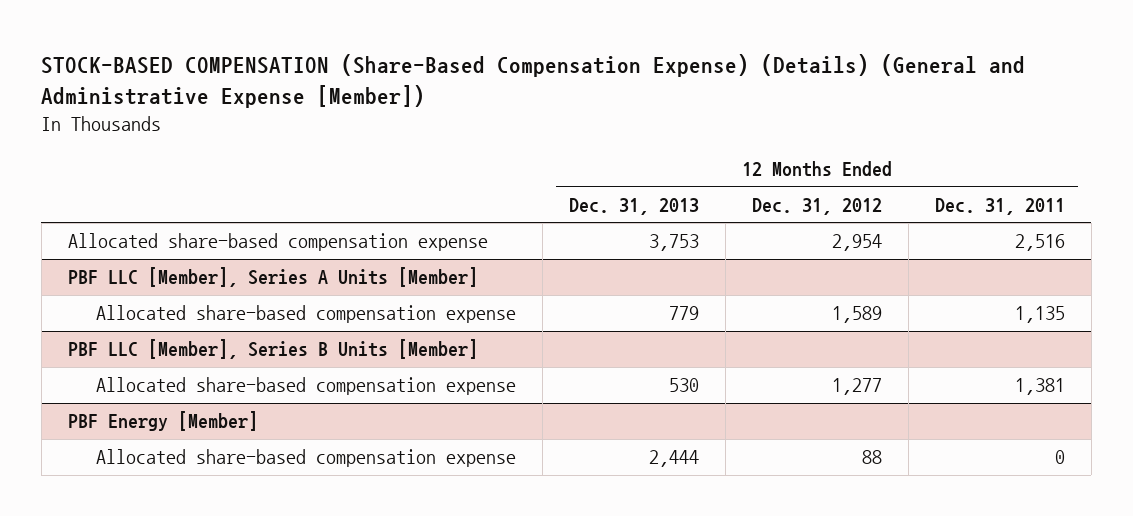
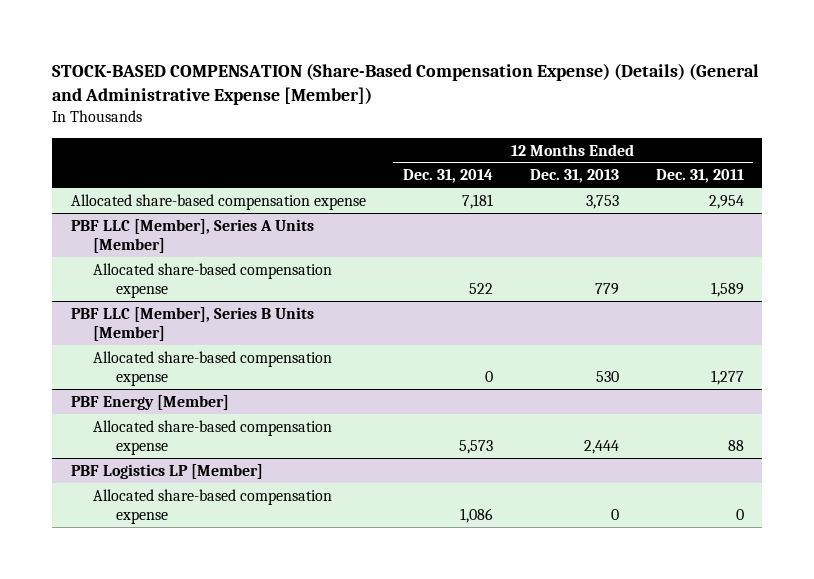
[752,197,883,215] Dec. 31, 2012 -> none
none -> [402,169,493,184] Dec. 31, 2014
[1014,234,1065,252] 2,516 -> [708,194,744,209] 2,954
[1014,306,1065,324] 1,135 -> [710,282,744,298] 1,589
[1014,378,1065,396] 1,381 -> [710,370,744,386] 1,277
[1054,450,1065,465] 0 -> [727,440,744,452] 88
none -> [70,463,263,479] PBF Logistics LP [Member]
none -> [93,488,333,525] Allocated share-based compensation expense

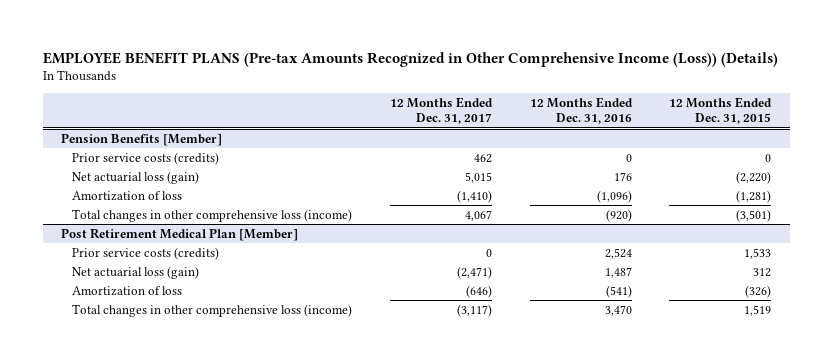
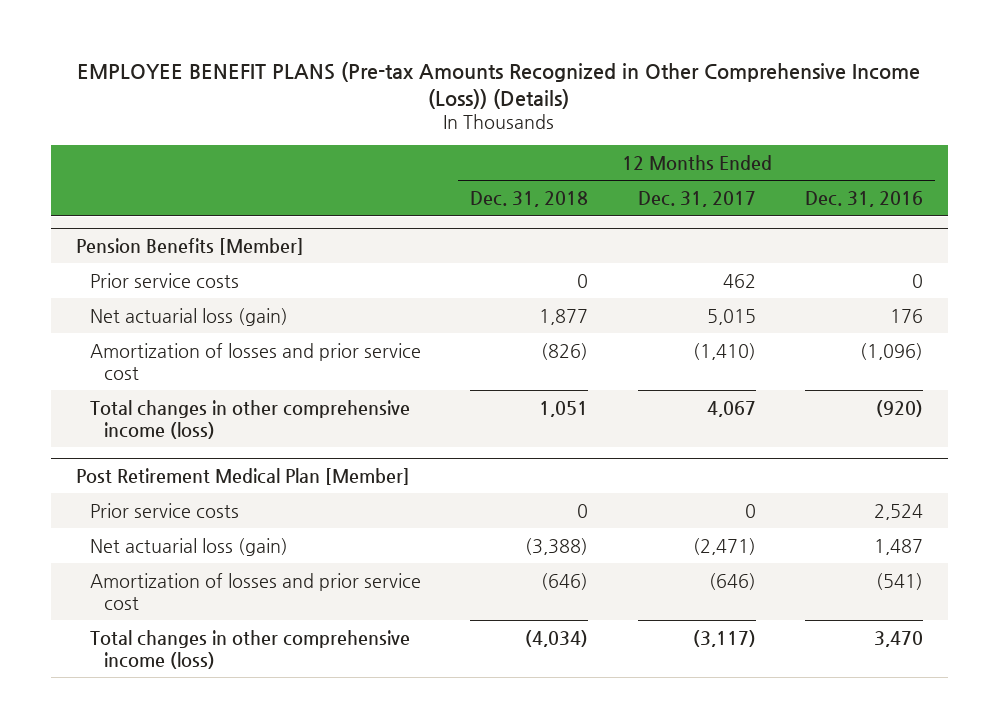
[669,96,773,125] 12 Months Ended Dec. 31, 2015 -> none
none -> [470,191,589,208] Dec. 31, 2018
[72,151,220,165] Prior service costs (credits) -> [89,272,239,288] Prior service costs
[72,190,183,201] Amortization of loss -> [89,342,421,380] Amortization of losses and prior service cost
[72,208,353,222] Total changes in other comprehensive loss (income) -> [89,399,410,439] Total changes in other comprehensive income (loss)
[72,246,220,260] Prior service costs (credits) -> [89,502,239,518] Prior service costs
[72,285,183,296] Amortization of loss -> [89,572,421,610] Amortization of losses and prior service cost
[72,303,353,317] Total changes in other comprehensive loss (income) -> [89,629,410,669] Total changes in other comprehensive income (loss)

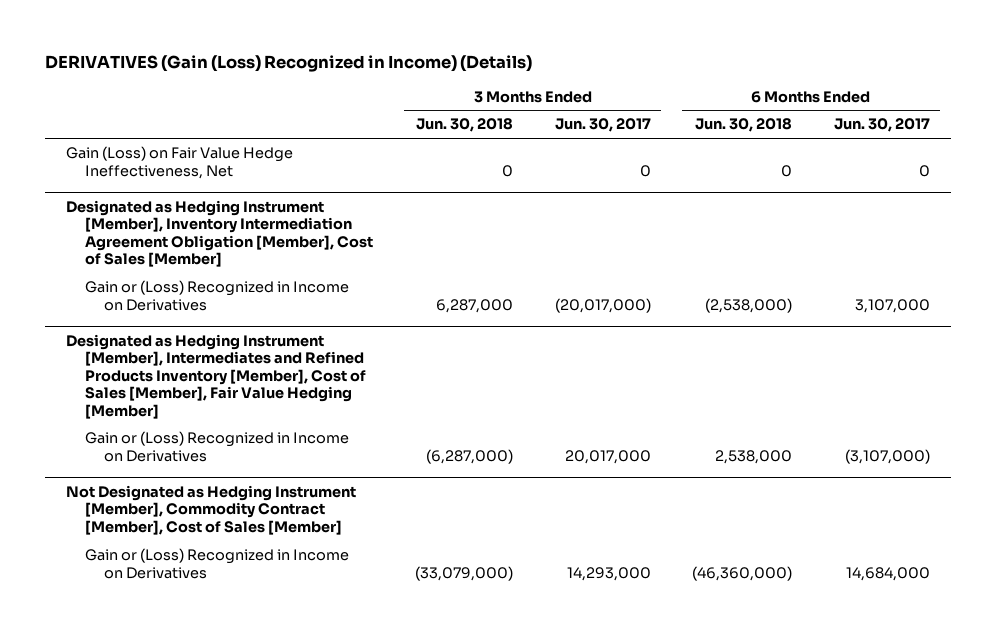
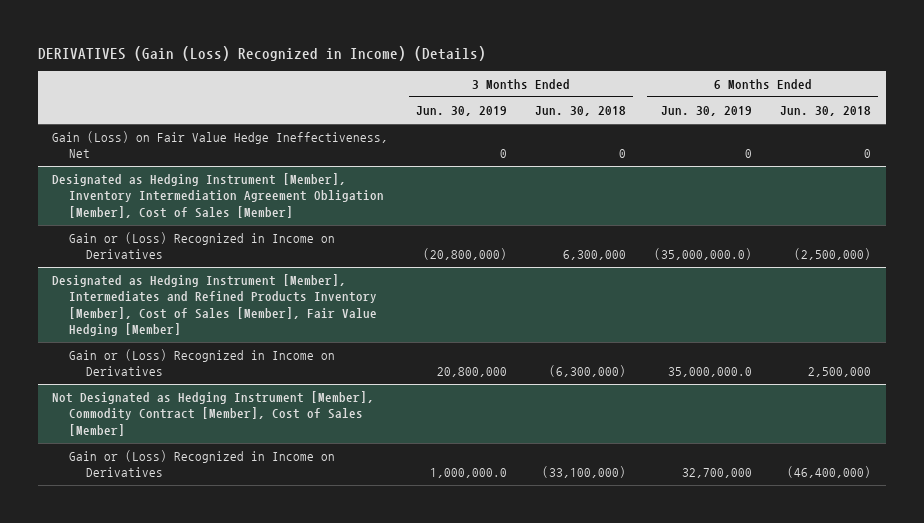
[554,118,651,133] Jun. 30, 2017 -> none
[833,118,930,133] Jun. 30, 2017 -> none
none -> [416,106,508,117] Jun. 30, 2019
none -> [661,106,753,117] Jun. 30, 2019
[435,298,513,313] 6,287,000 -> [563,250,627,261] 6,300,000
[705,297,793,313] (2,538,000) -> [794,248,872,261] (2,500,000)
[425,448,513,464] (6,287,000) -> [549,365,627,378] (6,300,000)
[715,449,793,464] 2,538,000 -> [808,367,872,378] 2,500,000
[414,565,513,581] (33,079,000) -> [542,466,627,479] (33,100,000)
[692,565,793,581] (46,360,000) -> [787,466,872,479] (46,400,000)

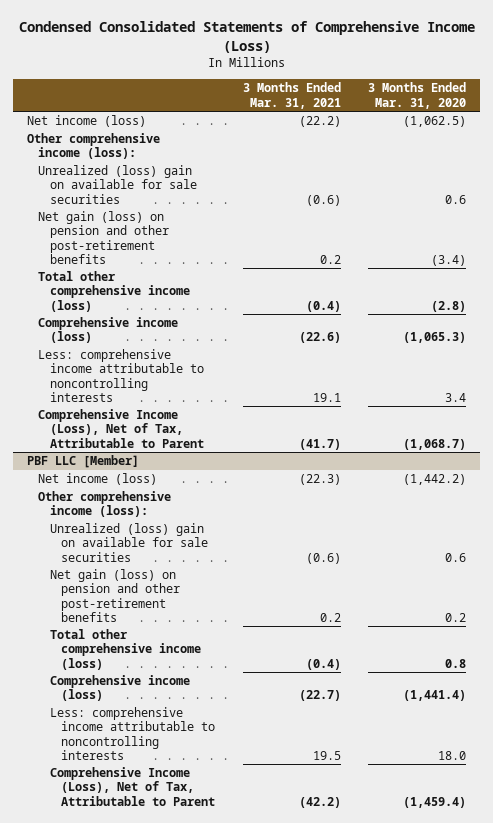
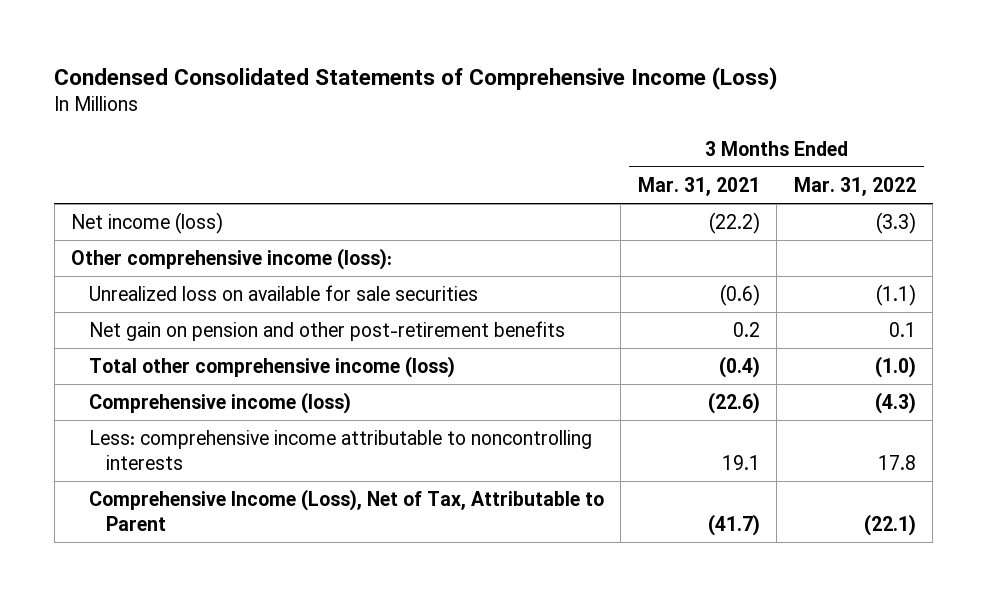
[368,82,467,109] 3 Months Ended Mar. 31, 2020 -> none
none -> [793,176,916,196] Mar. 31, 2022
[38,165,197,204] Unrealized (loss) gain on available for sale securities -> [88,284,478,301] Unrealized loss on available for sale securities
[38,211,169,264] Net gain (loss) on pension and other post-retirement benefits -> [88,320,565,341] Net gain on pension and other post-retirement benefits
[27,455,140,469] PBF LLC [Member] -> none
[38,473,158,486] Net income (loss) -> none
[38,491,172,518] Other comprehensive income (loss): -> none
[49,523,209,562] Unrealized (loss) gain on available for sale securities -> none
[49,569,181,622] Net gain (loss) on pension and other post-retirement benefits -> none
[49,629,202,670] Total other comprehensive income (loss) -> none
[49,675,190,702] Comprehensive income (loss) -> none
[49,707,216,760] Less: comprehensive income attributable to noncontrolling interests -> none
[49,767,216,806] Comprehensive Income (Loss), Net of Tax, Attributable to Parent -> none

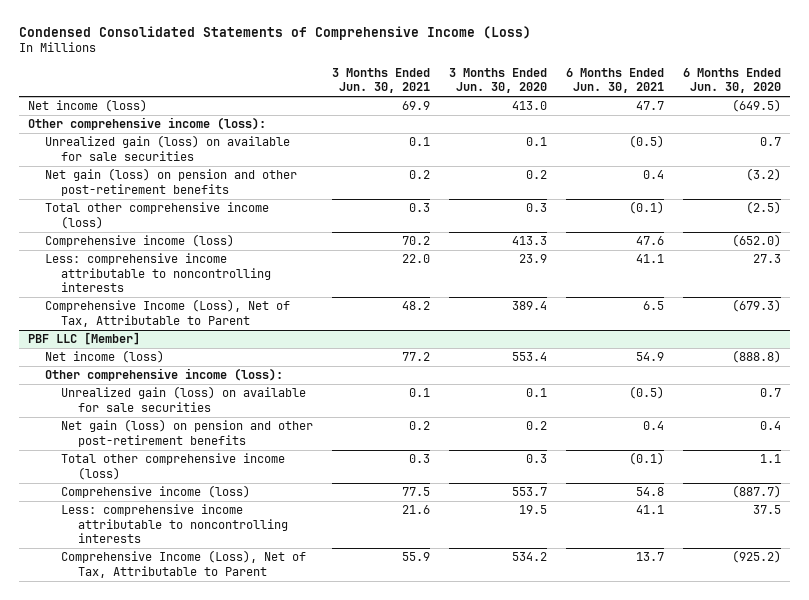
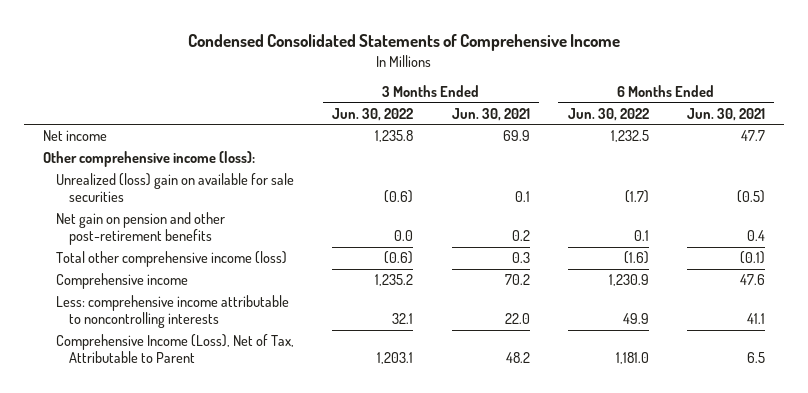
[18,25,531,40] Condensed Consolidated Statements of Comprehensive Income (Loss) -> [188,33,621,51] Condensed Consolidated Statements of Comprehensive Income
[448,67,547,94] 3 Months Ended Jun. 30, 2020 -> none
[682,67,781,94] 6 Months Ended Jun. 30, 2020 -> none
none -> [332,107,414,121] Jun. 30, 2022
none -> [567,107,649,121] Jun. 30, 2022
[28,99,148,113] Net income (loss) -> [43,130,108,142] Net income
[44,135,290,161] Unrealized gain (loss) on available for sale securities -> [56,173,295,203] Unrealized (loss) gain on available for sale securities
[44,168,297,196] Net gain (loss) on pension and other post-retirement benefits -> [56,212,226,246] Net gain on pension and other post-retirement benefits
[44,234,234,248] Comprehensive income (loss) -> [56,273,189,290] Comprehensive income
[28,332,141,346] PBF LLC [Member] -> none
[44,350,164,364] Net income (loss) -> none
[44,368,283,382] Other comprehensive income (loss): -> none
[61,386,307,412] Unrealized gain (loss) on available for sale securities -> none
[61,419,314,447] Net gain (loss) on pension and other post-retirement benefits -> none
[61,453,286,480] Total other comprehensive income (loss) -> none
[61,485,251,499] Comprehensive income (loss) -> none
[61,504,288,544] Less: comprehensive income attributable to noncontrolling interests -> none
[61,550,307,578] Comprehensive Income (Loss), Net of Tax, Attributable to Parent -> none

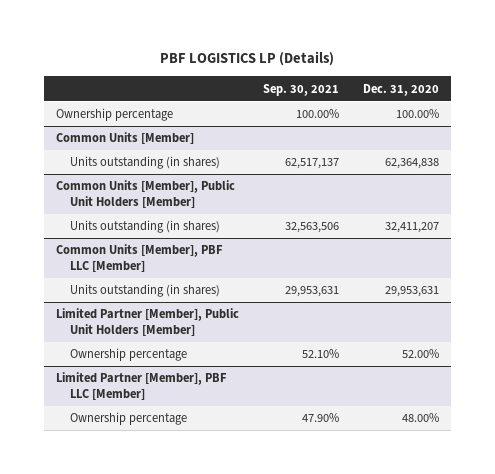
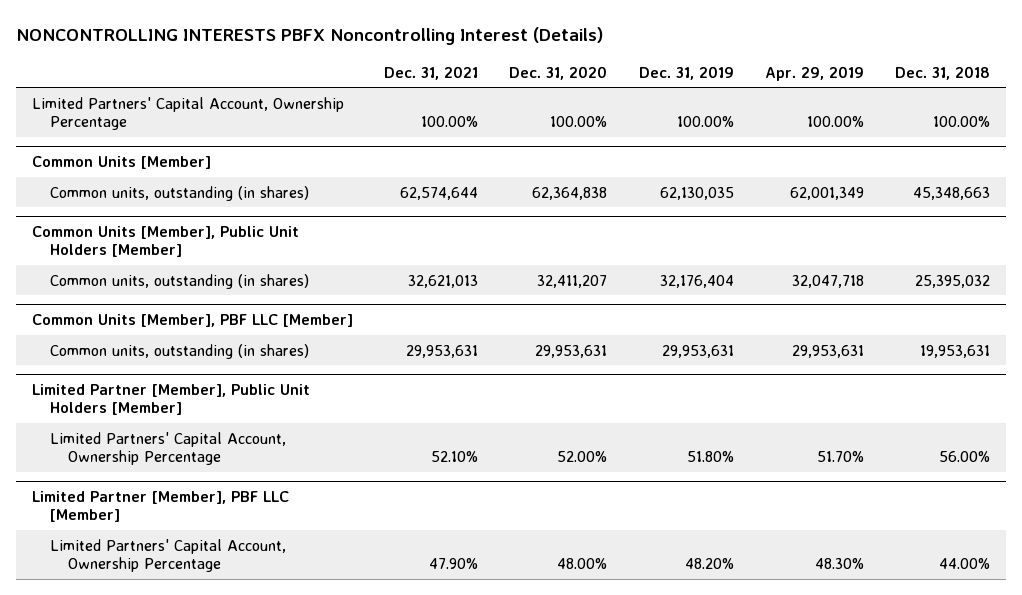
[160,51,335,67] PBF LOGISTICS LP (Details) -> [16,26,604,45] NONCONTROLLING INTERESTS PBFX Noncontrolling Interest (Details)
[262,83,339,96] Sep. 30, 2021 -> none
none -> [384,65,479,80] Dec. 31, 2021
none -> [638,65,734,80] Dec. 31, 2019
none -> [765,65,865,81] Apr. 29, 2019
none -> [895,65,991,80] Dec. 31, 2018
[55,108,173,122] Ownership percentage -> [31,96,344,131] Limited Partners' Capital Account, Ownership Percentage
[69,156,220,170] Units outstanding (in shares) -> [50,185,310,201] Common units, outstanding (in shares)
[69,220,220,234] Units outstanding (in shares) -> [50,273,310,289] Common units, outstanding (in shares)
[69,284,220,298] Units outstanding (in shares) -> [50,343,310,359] Common units, outstanding (in shares)
[69,348,187,362] Ownership percentage -> [50,431,287,466] Limited Partners' Capital Account, Ownership Percentage
[69,412,187,426] Ownership percentage -> [50,538,287,573] Limited Partners' Capital Account, Ownership Percentage

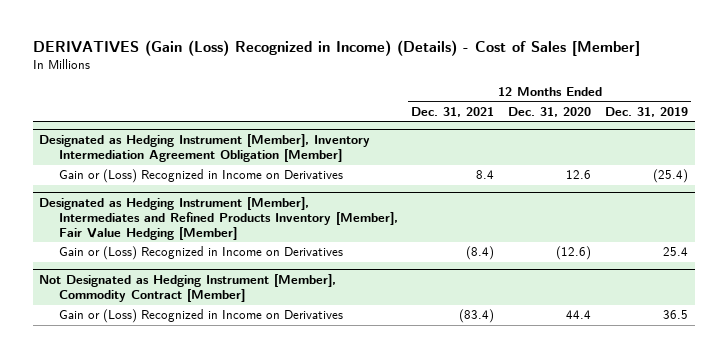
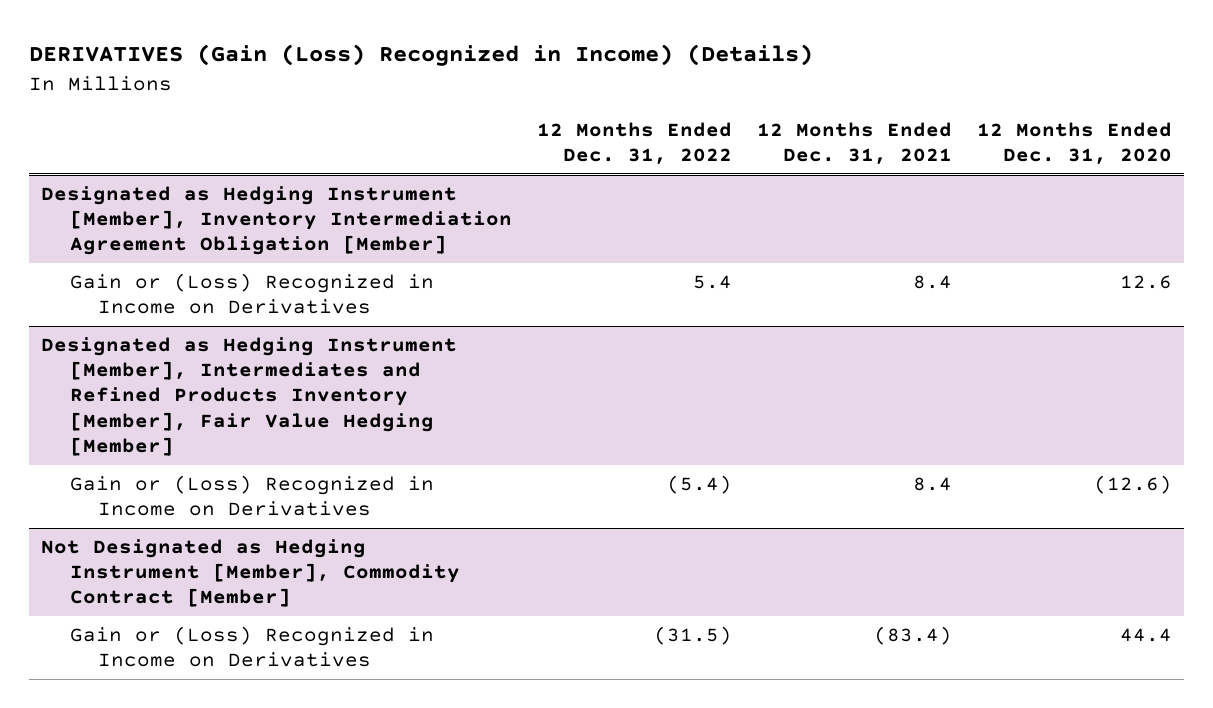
[32,39,640,56] DERIVATIVES (Gain (Loss) Recognized in Income) (Details) - Cost of Sales [Member] -> [28,44,813,67] DERIVATIVES (Gain (Loss) Recognized in Income) (Details)
[604,106,688,117] Dec. 31, 2019 -> none
none -> [536,121,732,165] 12 Months Ended Dec. 31, 2022
[466,246,495,261] (8.4) -> [912,477,952,492] 8.4

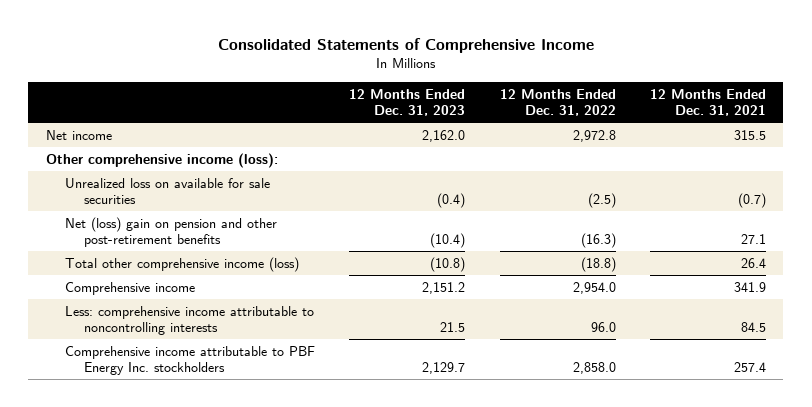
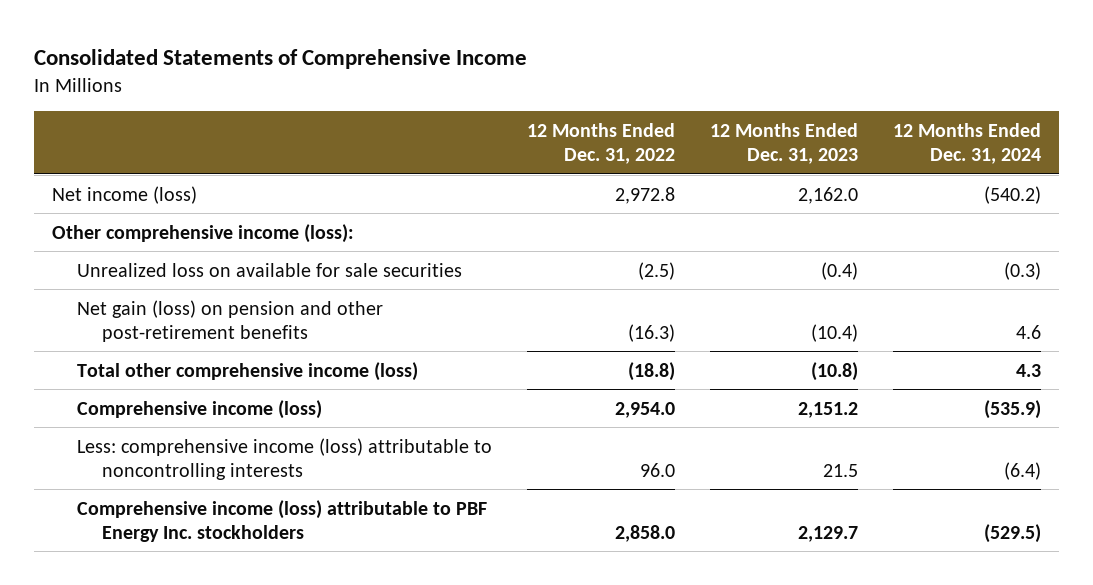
[650,88,767,117] 12 Months Ended Dec. 31, 2021 -> none
none -> [893,123,1042,165] 12 Months Ended Dec. 31, 2024
[45,129,112,140] Net income -> [51,185,197,204] Net income (loss)
[64,216,277,248] Net (loss) gain on pension and other post-retirement benefits -> [77,299,384,342] Net gain (loss) on pension and other post-retirement benefits
[64,281,195,295] Comprehensive income -> [77,399,323,419] Comprehensive income (loss)
[64,305,314,336] Less: comprehensive income attributable to noncontrolling interests -> [77,437,493,480] Less: comprehensive income (loss) attributable to noncontrolling interests
[64,345,315,376] Comprehensive income attributable to PBF Energy Inc. stockholders -> [77,499,488,542] Comprehensive income (loss) attributable to PBF Energy Inc. stockholders

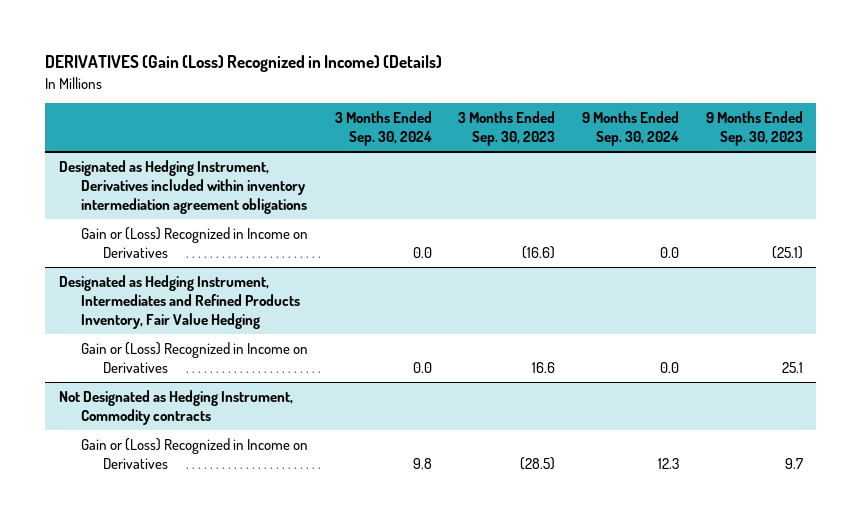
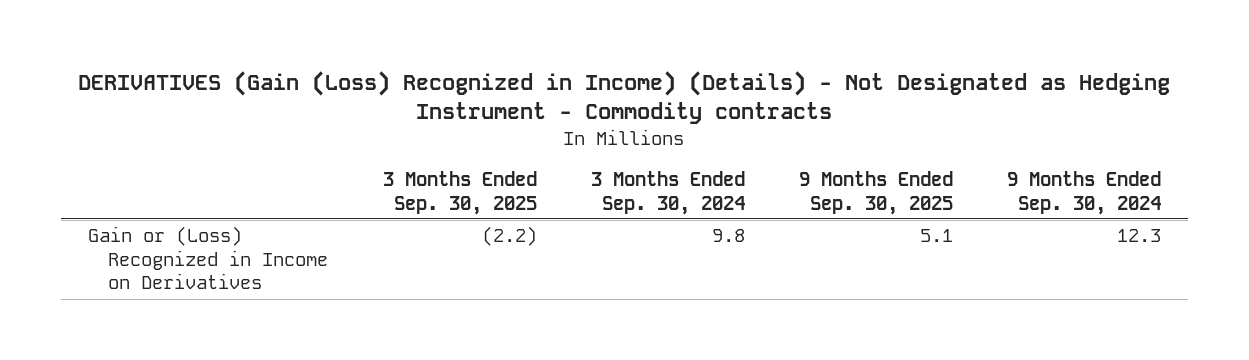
[45,55,443,73] DERIVATIVES (Gain (Loss) Recognized in Income) (Details) -> [78,70,1171,125] DERIVATIVES (Gain (Loss) Recognized in Income) (Details) - Not Designated as Hedging Instrument - Commodity contracts
[458,111,556,147] 3 Months Ended Sep. 30, 2023 -> none
[705,111,803,147] 9 Months Ended Sep. 30, 2023 -> none
none -> [382,171,537,215] 3 Months Ended Sep. 30, 2025
none -> [798,171,953,215] 9 Months Ended Sep. 30, 2025
[58,159,307,215] Designated as Hedging Instrument, Derivatives included within inventory intermediation agreement obligations -> none
[80,226,308,259] Gain or (Loss) Recognized in Income on Derivatives -> none
[58,274,300,330] Designated as Hedging Instrument, Intermediates and Refined Products Inventory, Fair Value Hedging -> none
[80,341,308,374] Gain or (Loss) Recognized in Income on Derivatives -> none
[58,389,293,426] Not Designated as Hedging Instrument, Commodity contracts -> none

